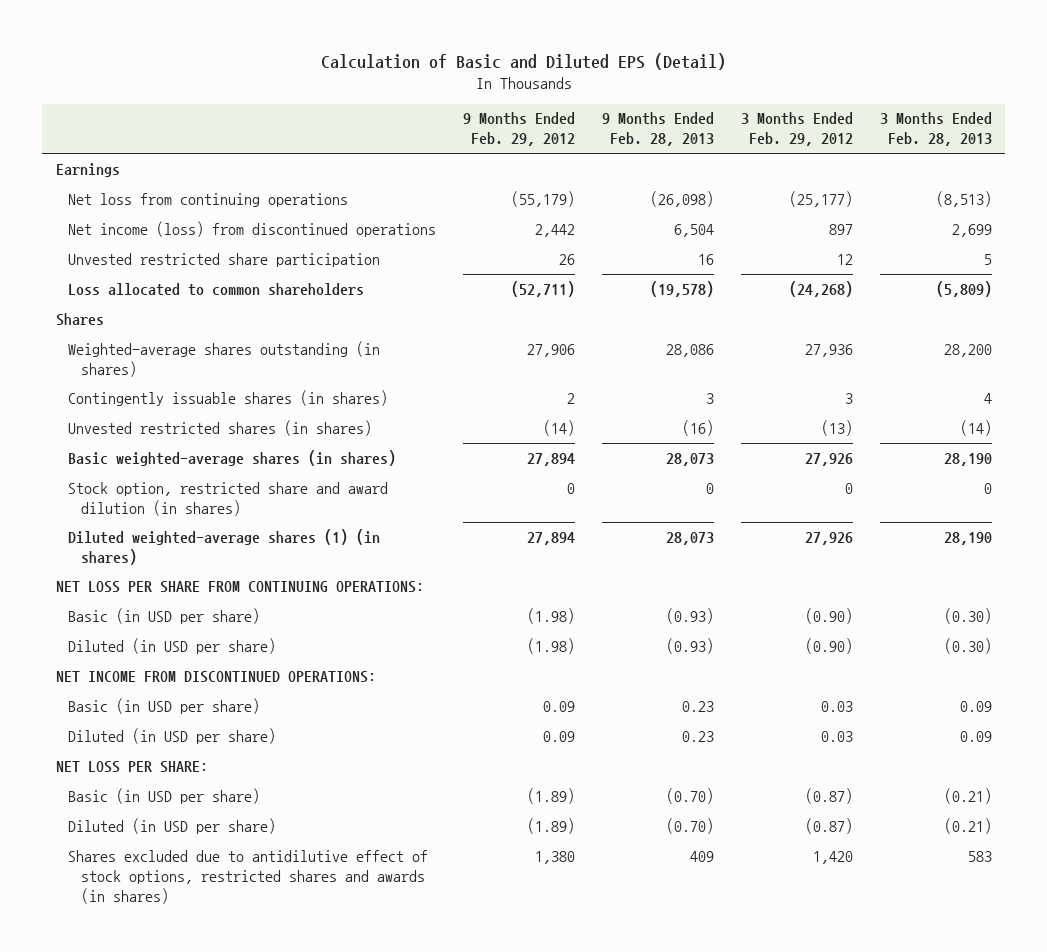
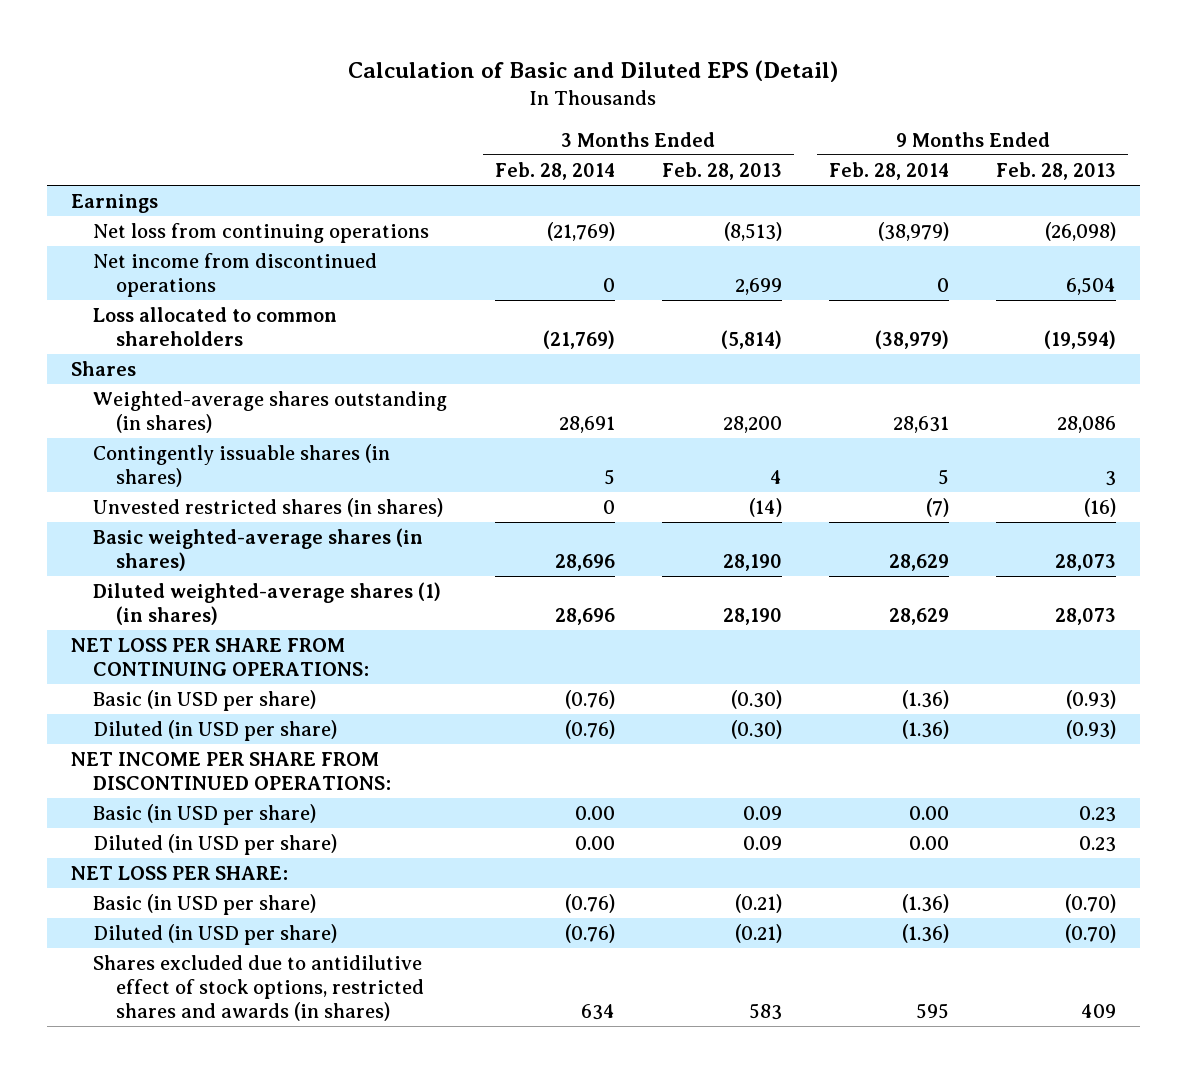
[463,112,576,147] 9 Months Ended Feb. 29, 2012 -> none
[740,112,853,147] 3 Months Ended Feb. 29, 2012 -> none
none -> [494,162,615,181] Feb. 28, 2014
none -> [829,162,950,181] Feb. 28, 2014
[68,252,381,267] Unvested restricted share participation -> none
[68,220,437,237] Net income (loss) from discontinued operations -> [93,253,378,297] Net income from discontinued operations
[649,280,714,297] (19,578) -> [1044,329,1117,349] (19,594)
[935,280,992,297] (5,809) -> [720,329,782,349] (5,814)
[68,481,389,516] Stock option, restricted share and award dilution (in shares) -> none
[55,670,376,683] NET INCOME FROM DISCONTINUED OPERATIONS: -> [70,752,392,790] NET INCOME PER SHARE FROM DISCONTINUED OPERATIONS:

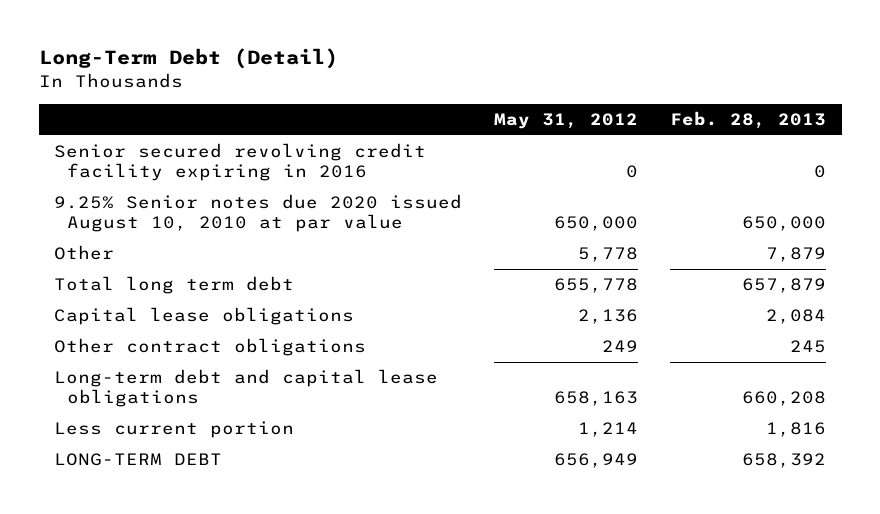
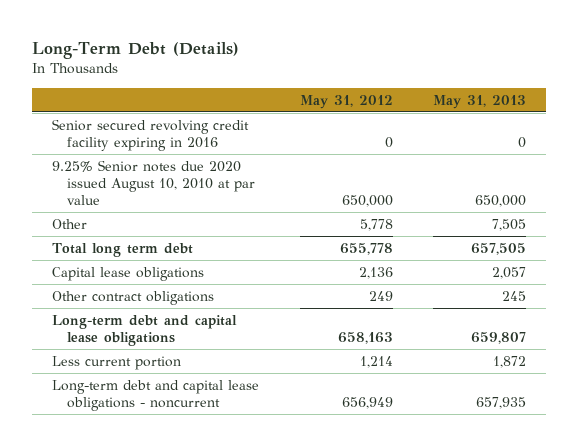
[38,48,338,70] Long-Term Debt (Detail) -> [32,42,240,60] Long-Term Debt (Details)
[669,110,826,129] Feb. 28, 2013 -> none
none -> [433,94,527,109] May 31, 2013
[54,453,223,467] LONG-TERM DEBT -> [52,380,260,412] Long-term debt and capital lease obligations - noncurrent

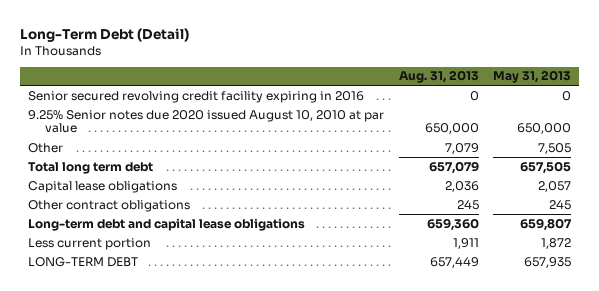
[32,42,240,60] Long-Term Debt (Details) -> [20,27,190,42] Long-Term Debt (Detail)
[299,94,393,109] May 31, 2012 -> none
none -> [398,70,479,84] Aug. 31, 2013
[52,380,260,412] Long-term debt and capital lease obligations - noncurrent -> [27,256,138,267] LONG-TERM DEBT

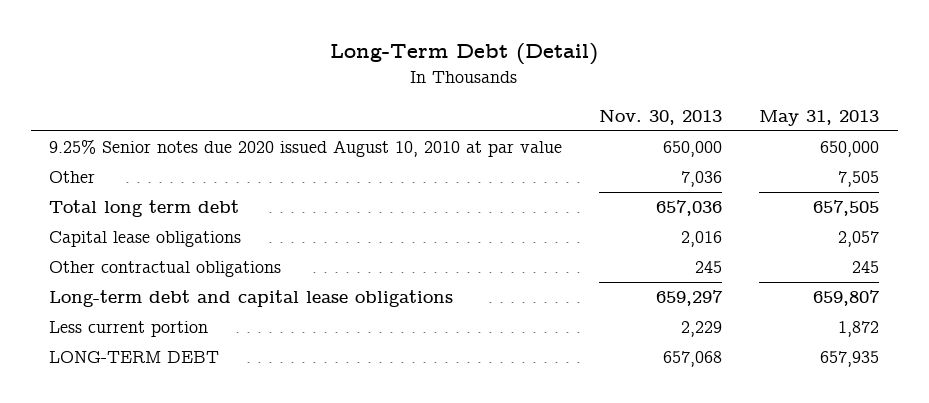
[398,70,479,84] Aug. 31, 2013 -> none
none -> [599,108,723,125] Nov. 30, 2013
[27,90,364,103] Senior secured revolving credit facility expiring in 2016 -> none
[27,199,190,212] Other contract obligations -> [49,261,282,278] Other contractual obligations

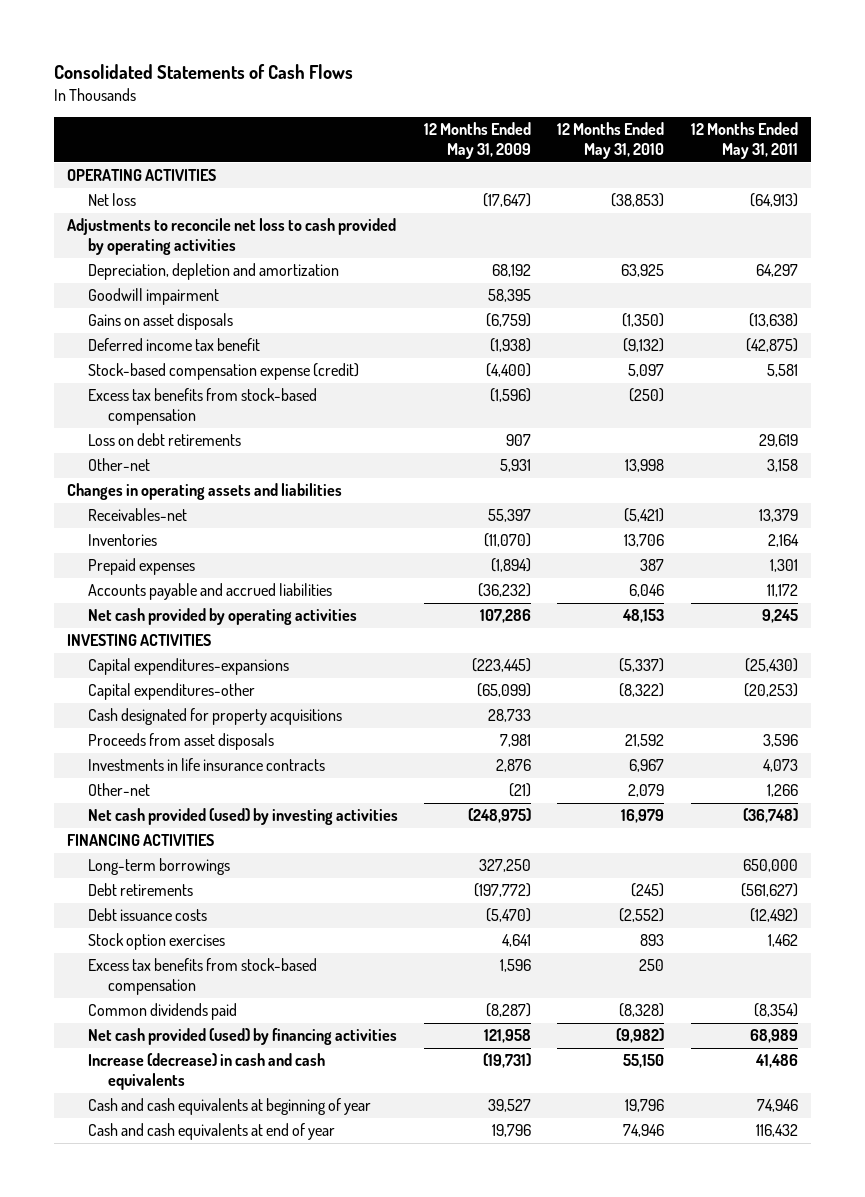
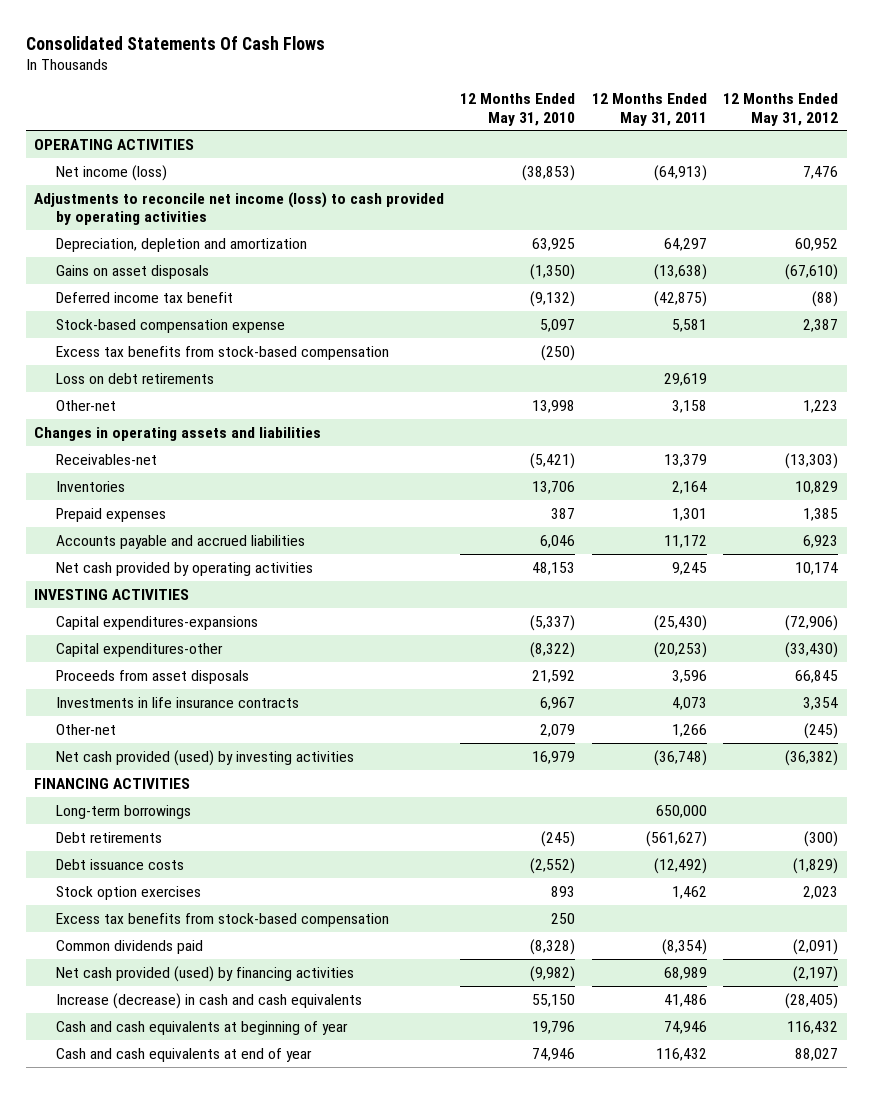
[54,64,354,80] Consolidated Statements of Cash Flows -> [25,35,325,50] Consolidated Statements Of Cash Flows
[423,122,531,160] 12 Months Ended May 31, 2009 -> none
none -> [723,93,839,126] 12 Months Ended May 31, 2012
[87,193,136,207] Net loss -> [55,164,167,181] Net income (loss)
[67,218,397,255] Adjustments to reconcile net loss to cash provided by operating activities -> [33,191,444,225] Adjustments to reconcile net income (loss) to cash provided by operating activities
[87,288,219,306] Goodwill impairment -> none
[87,363,359,381] Stock-based compensation expense (credit) -> [55,318,285,333] Stock-based compensation expense
[87,708,342,726] Cash designated for property acquisitions -> none

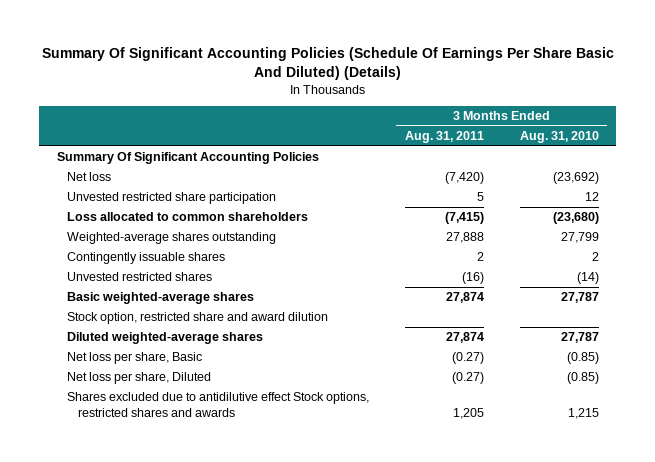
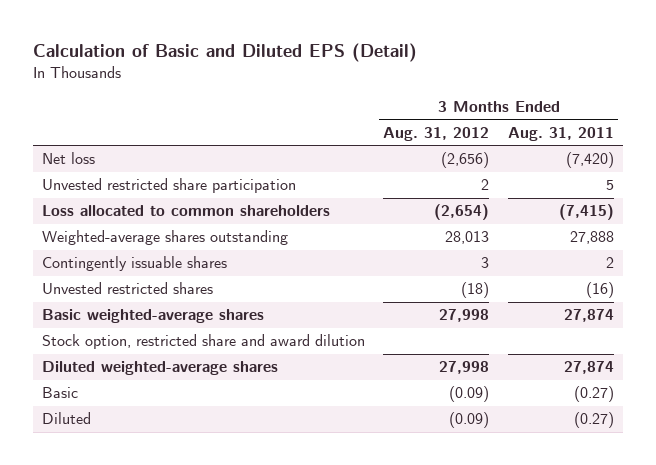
[41,47,614,81] Summary Of Significant Accounting Policies (Schedule Of Earnings Per Share Basic And Diluted) (Details) -> [33,43,418,63] Calculation of Basic and Diluted EPS (Detail)
[519,131,599,144] Aug. 31, 2010 -> none
none -> [383,126,490,141] Aug. 31, 2012
[56,152,319,165] Summary Of Significant Accounting Policies -> none
[67,392,370,418] Shares excluded due to antidilutive effect Stock options, restricted shares and awards -> none
[67,352,203,365] Net loss per share, Basic -> [42,387,79,399] Basic
[67,372,212,385] Net loss per share, Diluted -> [42,412,92,425] Diluted

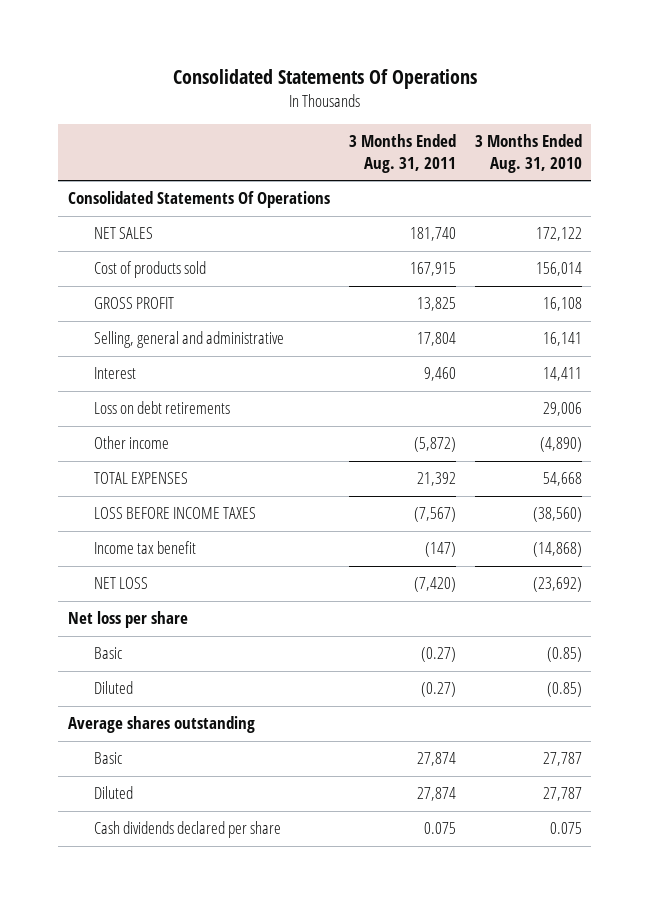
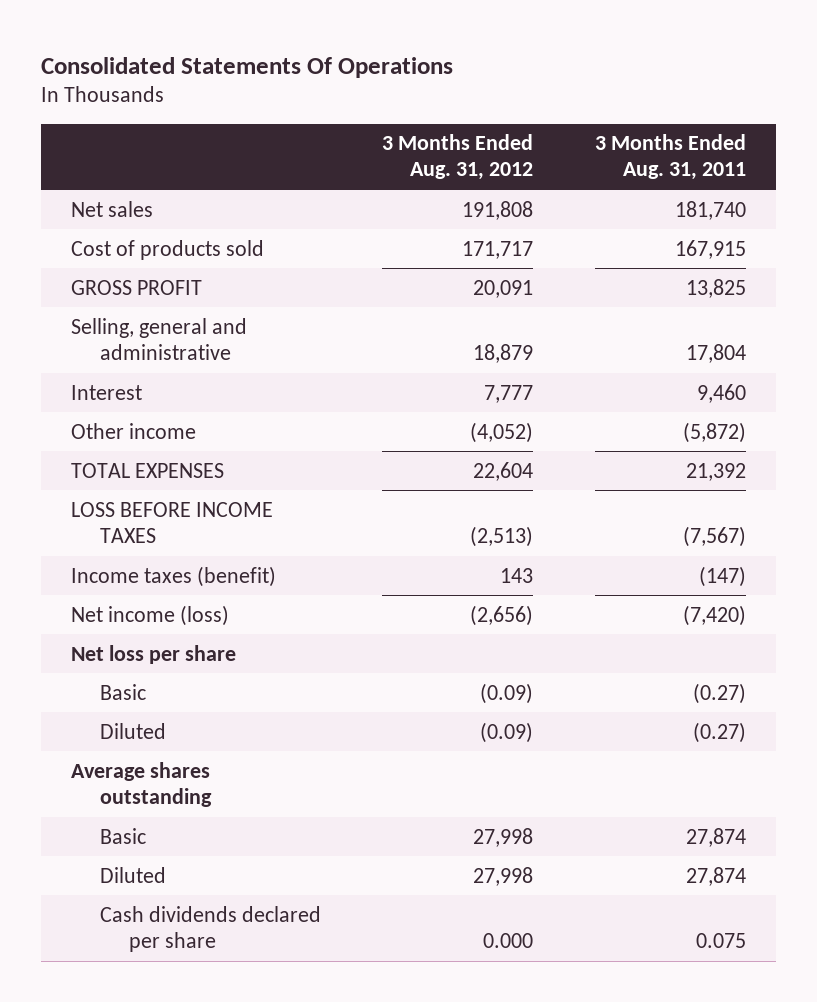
[474,134,582,173] 3 Months Ended Aug. 31, 2010 -> none
none -> [382,134,534,181] 3 Months Ended Aug. 31, 2012
[67,191,330,209] Consolidated Statements Of Operations -> none
[94,227,154,240] NET SALES -> [71,200,154,217] Net sales
[94,401,231,415] Loss on debt retirements -> none
[94,541,197,555] Income tax benefit -> [71,565,277,587] Income taxes (benefit)
[94,577,149,590] NET LOSS -> [71,604,230,626] Net income (loss)

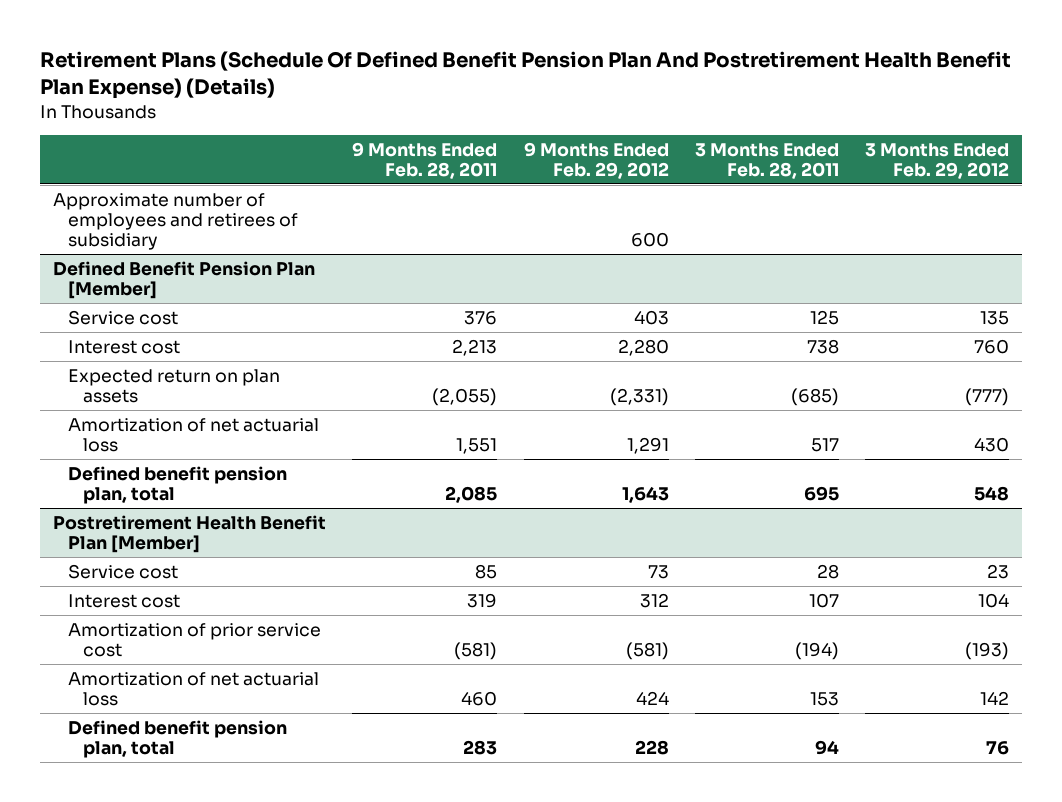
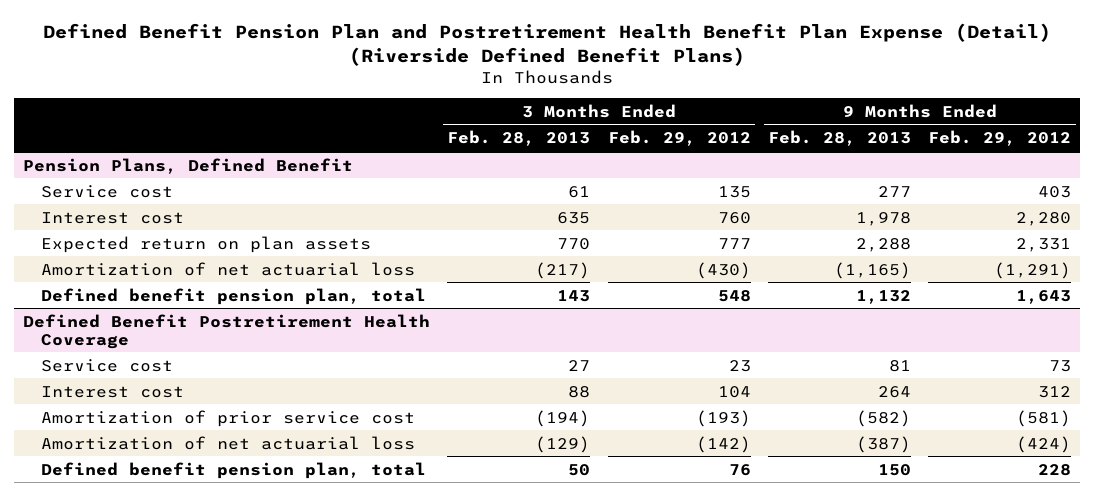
[40,51,1012,100] Retirement Plans (Schedule Of Defined Benefit Pension Plan And Postretirement Health Benefit Plan Expense) (Details) -> [43,23,1052,67] Defined Benefit Pension Plan and Postretirement Health Benefit Plan Expense (Detail) (Riverside Defined Benefit Plans)
[352,141,498,179] 9 Months Ended Feb. 28, 2011 -> none
[694,142,839,179] 3 Months Ended Feb. 28, 2011 -> none
none -> [447,130,591,147] Feb. 28, 2013
none -> [768,130,912,147] Feb. 28, 2013
[53,192,298,250] Approximate number of employees and retirees of subsidiary -> none
[53,260,316,299] Defined Benefit Pension Plan [Member] -> [22,157,353,174] Pension Plans, Defined Benefit
[609,387,669,406] (2,331) -> [1016,237,1072,252] 2,331
[965,387,1010,406] (777) -> [717,237,751,249] 777
[626,436,669,454] 1,291 -> [994,261,1072,279] (1,291)
[974,436,1010,452] 430 -> [695,261,751,279] (430)
[53,514,327,553] Postretirement Health Benefit Plan [Member] -> none
none -> [22,313,430,349] Defined Benefit Postretirement Health Coverage
[635,690,669,705] 424 -> [1016,435,1072,453] (424)
[980,690,1010,705] 142 -> [695,435,751,453] (142)

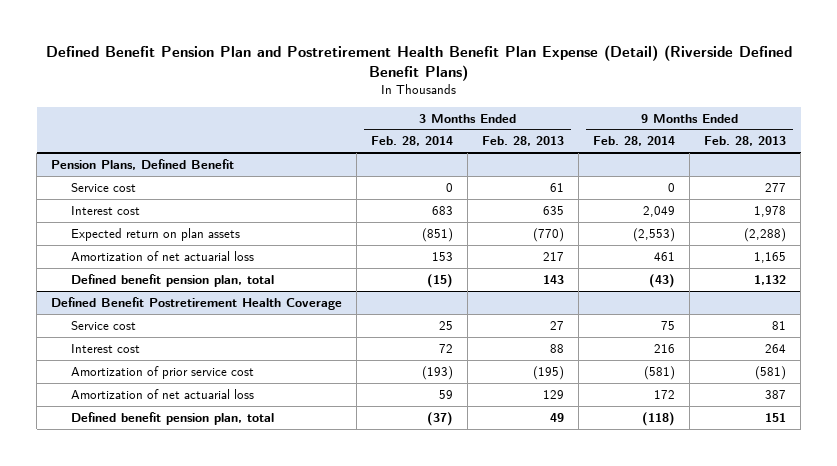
[607,130,751,147] Feb. 29, 2012 -> none
[928,130,1072,147] Feb. 29, 2012 -> none
none -> [371,136,454,147] Feb. 28, 2014
none -> [593,136,676,147] Feb. 28, 2014
[557,237,591,250] 770 -> [533,227,565,242] (770)
[856,237,912,252] 2,288 -> [744,227,787,242] (2,288)
[535,261,591,279] (217) -> [543,251,565,261] 217
[834,261,912,279] (1,165) -> [754,251,787,263] 1,165
[535,409,591,427] (194) -> [533,365,565,380] (195)
[856,409,912,427] (582) -> [755,365,787,380] (581)
[535,435,591,453] (129) -> [543,389,565,399] 129
[856,435,912,453] (387) -> [765,389,787,399] 387
[568,463,591,476] 50 -> [550,412,565,422] 49
[878,463,912,476] 150 -> [765,412,787,422] 151

